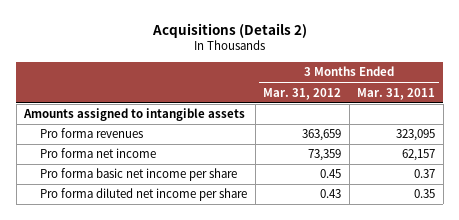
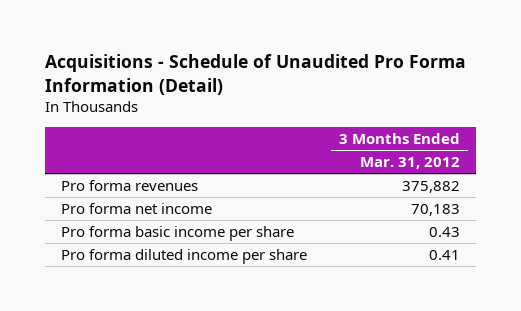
[151,22,307,38] Acquisitions (Details 2) -> [44,54,466,95] Acquisitions - Schedule of Unaudited Pro Forma Information (Detail)
[357,87,436,100] Mar. 31, 2011 -> none
[23,108,246,122] Amounts assigned to intangible assets -> none
[302,129,342,142] 363,659 -> [402,181,461,194] 375,882
[308,149,342,162] 73,359 -> [411,204,461,217] 70,183
[40,168,238,182] Pro forma basic net income per share -> [60,226,294,242] Pro forma basic income per share
[320,169,342,179] 0.45 -> [429,227,461,238] 0.43
[40,188,248,202] Pro forma diluted net income per share -> [60,249,307,265] Pro forma diluted income per share
[320,189,342,199] 0.43 -> [429,250,461,261] 0.41

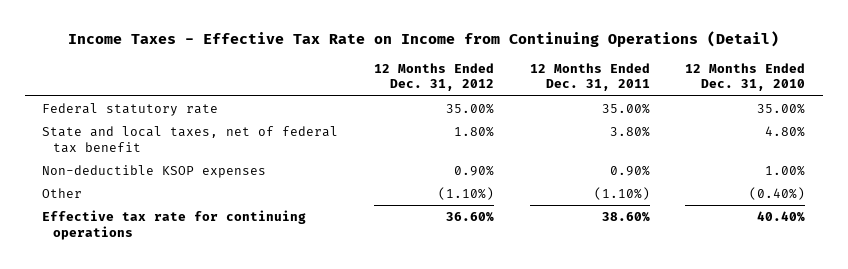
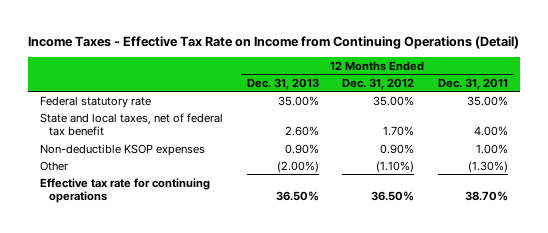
[685,62,806,92] 12 Months Ended Dec. 31, 2010 -> none
none -> [246,77,319,90] Dec. 31, 2013
[454,126,495,138] 1.80% -> [383,126,415,137] 1.70%
[609,126,650,138] 3.80% -> [474,126,509,137] 4.00%
[609,165,650,177] 0.90% -> [476,143,509,154] 1.00%
[593,187,650,201] (1.10%) -> [468,160,509,173] (1.30%)
[446,212,495,223] 36.60% -> [371,191,415,202] 36.50%
[601,212,650,223] 38.60% -> [465,191,509,202] 38.70%

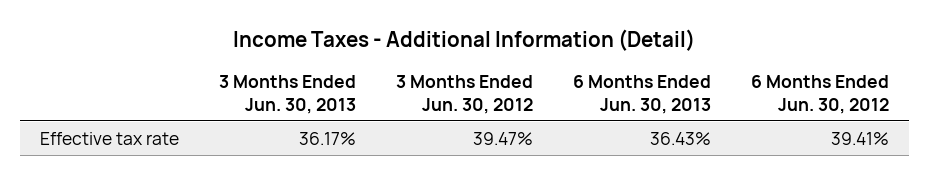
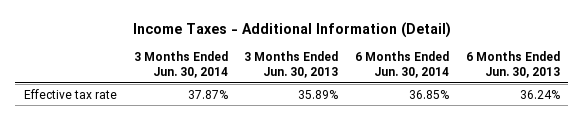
[395,74,533,114] 3 Months Ended Jun. 30, 2012 -> none
[751,74,890,114] 6 Months Ended Jun. 30, 2012 -> none
none -> [133,51,228,79] 3 Months Ended Jun. 30, 2014
none -> [355,51,450,79] 6 Months Ended Jun. 30, 2014
[298,132,356,146] 36.17% -> [298,89,339,99] 35.89%
[650,132,712,146] 36.43% -> [519,89,560,99] 36.24%

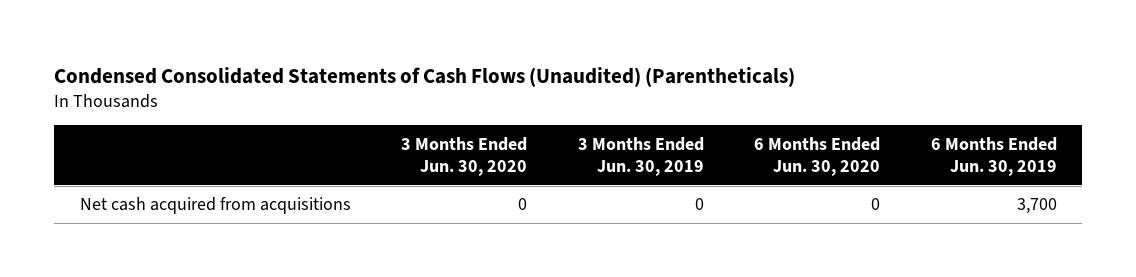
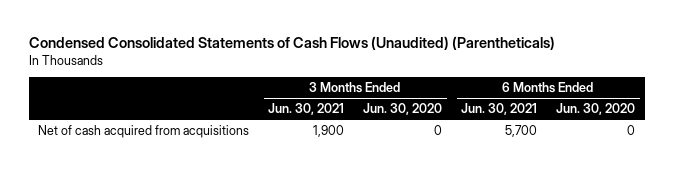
[577,136,704,177] 3 Months Ended Jun. 30, 2019 -> none
[930,136,1057,177] 6 Months Ended Jun. 30, 2019 -> none
none -> [268,103,345,116] Jun. 30, 2021
none -> [461,103,538,116] Jun. 30, 2021
[79,197,351,215] Net cash acquired from acquisitions -> [38,124,250,138] Net of cash acquired from acquisitions

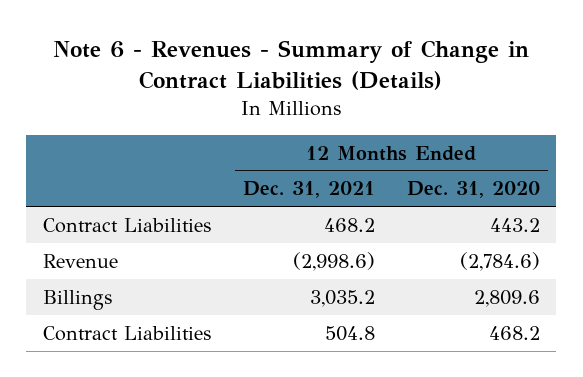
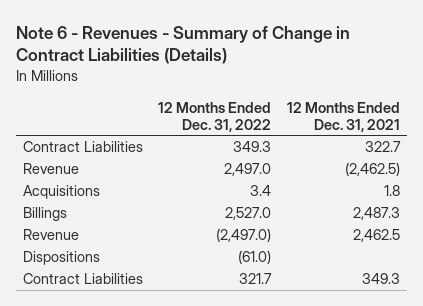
[407,181,541,199] Dec. 31, 2020 -> none
none -> [158,101,272,132] 12 Months Ended Dec. 31, 2022
[323,217,375,232] 468.2 -> [364,141,401,153] 322.7
[292,251,375,271] (2,998.6) -> [344,162,400,177] (2,462.5)
none -> [23,185,101,200] Acquisitions
[309,289,375,307] 3,035.2 -> [352,207,400,221] 2,487.3
none -> [23,229,80,241] Revenue
none -> [23,251,101,266] Dispositions
[324,325,375,341] 504.8 -> [361,273,400,285] 349.3

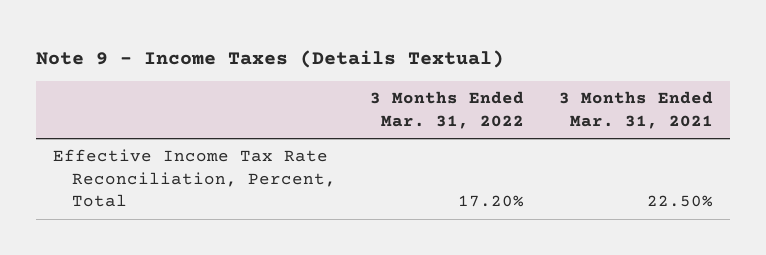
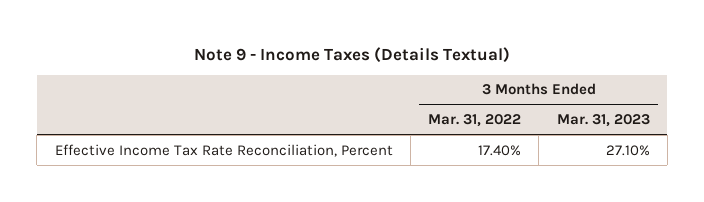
[558,91,713,129] 3 Months Ended Mar. 31, 2021 -> none
none -> [556,113,650,127] Mar. 31, 2023
[53,149,337,208] Effective Income Tax Rate Reconciliation, Percent, Total -> [54,143,393,157] Effective Income Tax Rate Reconciliation, Percent
[458,195,525,208] 17.20% -> [478,144,522,156] 17.40%

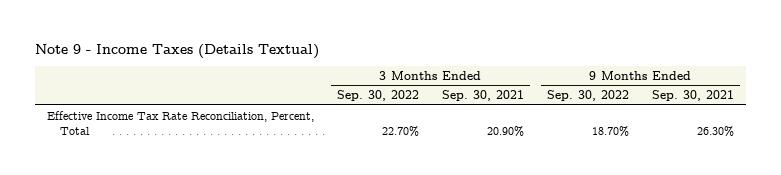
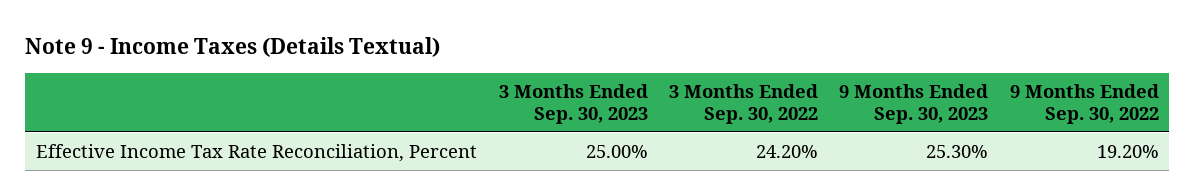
[441,90,524,102] Sep. 30, 2021 -> none
[651,90,734,102] Sep. 30, 2021 -> none
none -> [498,83,648,125] 3 Months Ended Sep. 30, 2023
none -> [839,83,989,125] 9 Months Ended Sep. 30, 2023
[46,110,314,135] Effective Income Tax Rate Reconciliation, Percent, Total -> [36,144,478,163] Effective Income Tax Rate Reconciliation, Percent
[381,125,419,137] 22.70% -> [755,145,818,159] 24.20%
[591,125,629,137] 18.70% -> [1096,145,1159,159] 19.20%

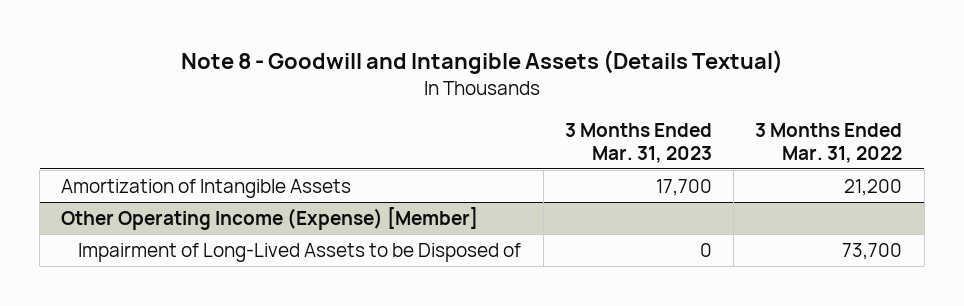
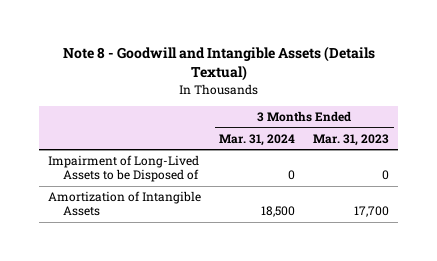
[755,123,903,163] 3 Months Ended Mar. 31, 2022 -> none
none -> [219,133,296,146] Mar. 31, 2024
[61,206,479,230] Other Operating Income (Expense) [Member] -> none
[61,178,352,198] Amortization of Intangible Assets -> [48,191,202,217] Amortization of Intangible Assets

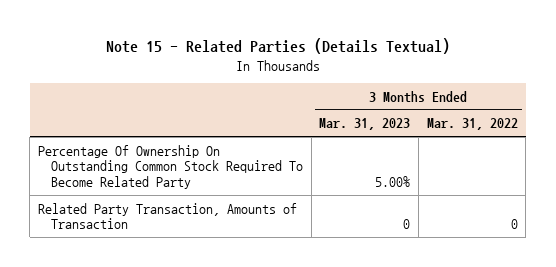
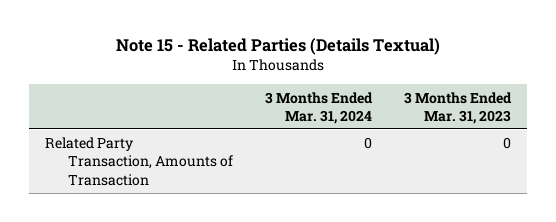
[426,118,518,131] Mar. 31, 2022 -> none
none -> [265,91,374,124] 3 Months Ended Mar. 31, 2024
[38,144,303,190] Percentage Of Ownership On Outstanding Common Stock Required To Become Related Party -> none

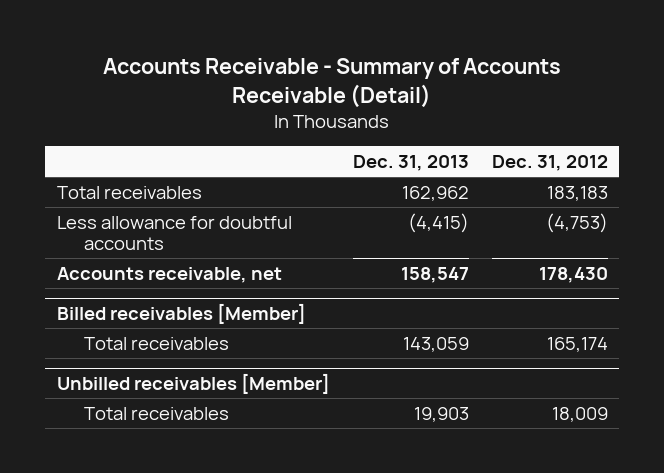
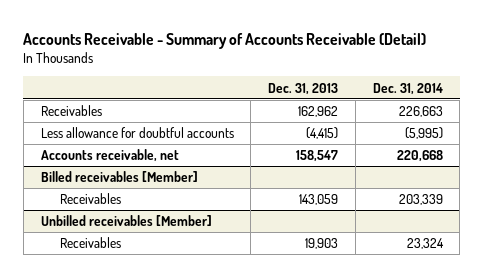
[491,154,608,171] Dec. 31, 2012 -> none
none -> [372,82,443,95] Dec. 31, 2014
[56,185,202,199] Total receivables -> [40,105,102,117] Receivables
[83,336,229,350] Total receivables -> [60,193,122,205] Receivables
[83,406,229,420] Total receivables -> [60,237,122,249] Receivables

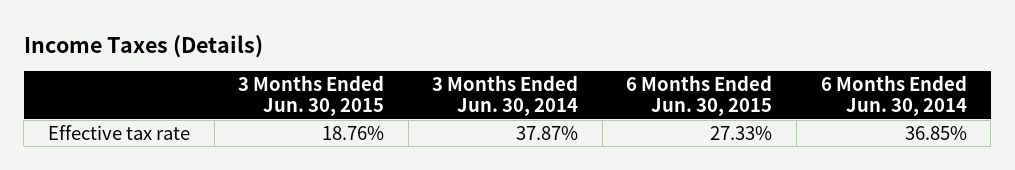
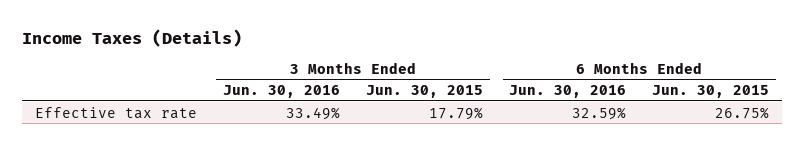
[432,74,579,117] 3 Months Ended Jun. 30, 2014 -> none
[820,74,967,117] 6 Months Ended Jun. 30, 2014 -> none
none -> [222,85,340,99] Jun. 30, 2016
none -> [509,85,627,99] Jun. 30, 2016
[322,125,385,140] 18.76% -> [429,106,484,120] 17.79%
[710,125,773,140] 27.33% -> [715,106,770,119] 26.75%

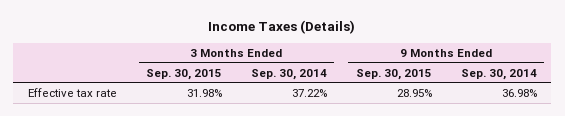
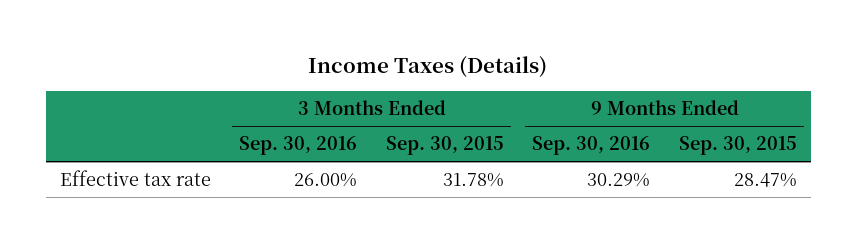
[250,68,327,80] Sep. 30, 2014 -> none
[460,68,537,80] Sep. 30, 2014 -> none
none -> [239,136,358,156] Sep. 30, 2016
none -> [532,136,651,156] Sep. 30, 2016
[186,88,222,97] 31.98% -> [442,173,504,188] 31.78%
[396,88,432,97] 28.95% -> [733,173,797,188] 28.47%

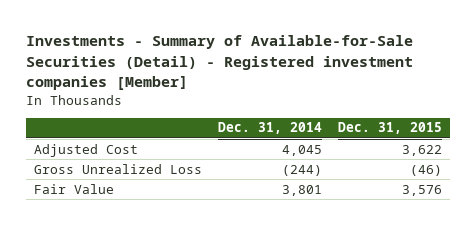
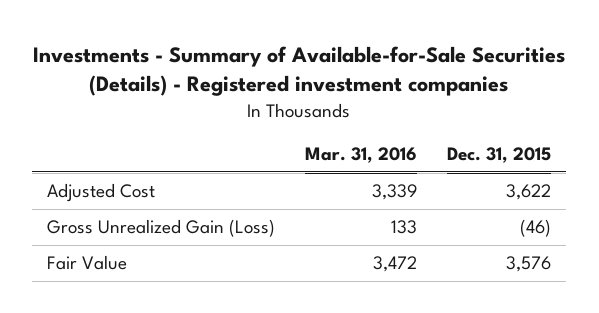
[25,35,413,90] Investments - Summary of Available-for-Sale Securities (Detail) - Registered investment companies [Member] -> [33,45,566,97] Investments - Summary of Available-for-Sale Securities (Details) - Registered investment companies
[218,122,323,135] Dec. 31, 2014 -> none
none -> [305,146,418,163] Mar. 31, 2016
[33,163,202,174] Gross Unrealized Loss -> [47,219,276,238] Gross Unrealized Gain (Loss)

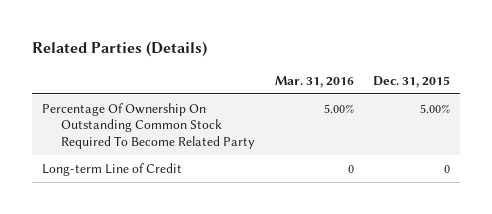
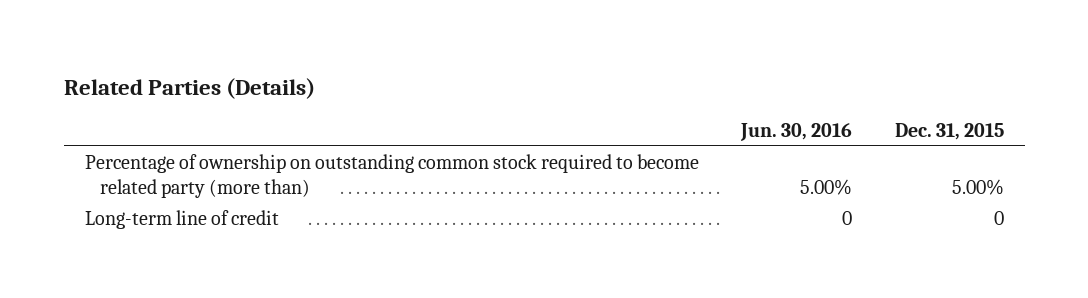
[274,76,354,89] Mar. 31, 2016 -> none
none -> [740,123,853,142] Jun. 30, 2016
[41,102,256,149] Percentage Of Ownership On Outstanding Common Stock Required To Become Related Party -> [84,154,699,199] Percentage of ownership on outstanding common stock required to become related party (more than)
[41,162,182,176] Long-term Line of Credit -> [84,210,279,230] Long-term line of credit

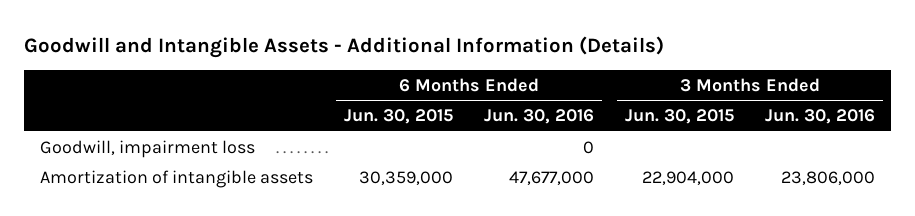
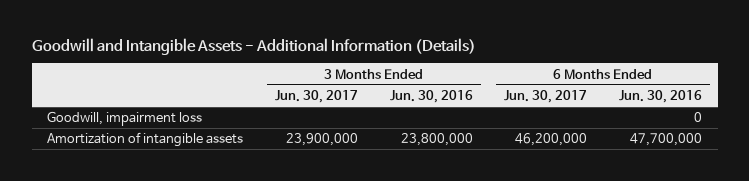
[343,109,453,125] Jun. 30, 2015 -> none
[625,109,735,125] Jun. 30, 2015 -> none
none -> [275,90,359,104] Jun. 30, 2017
none -> [504,90,588,104] Jun. 30, 2017
[508,170,594,185] 47,677,000 -> [629,133,702,147] 47,700,000
[781,170,876,185] 23,806,000 -> [400,133,473,147] 23,800,000

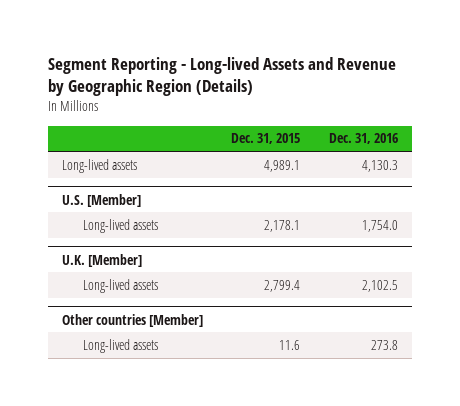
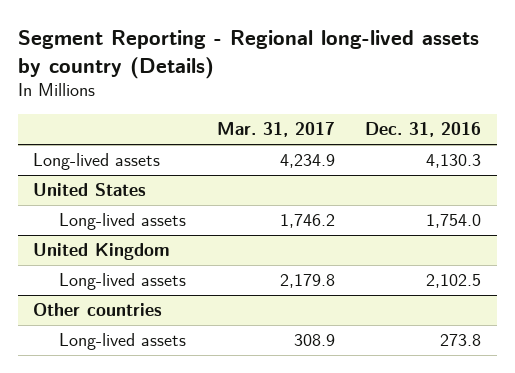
[47,56,396,97] Segment Reporting - Long-lived Assets and Revenue by Geographic Region (Details) -> [17,30,479,79] Segment Reporting - Regional long-lived assets by country (Details)
[231,133,301,145] Dec. 31, 2015 -> none
none -> [216,122,335,138] Mar. 31, 2017
[61,193,141,207] U.S. [Member] -> [33,183,147,197] United States
[61,253,142,267] U.K. [Member] -> [33,243,171,261] United Kingdom
[61,313,203,327] Other countries [Member] -> [33,303,163,317] Other countries

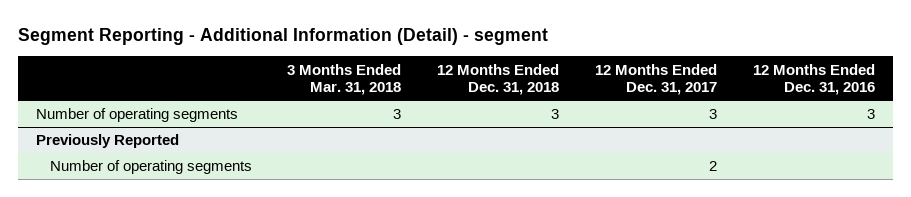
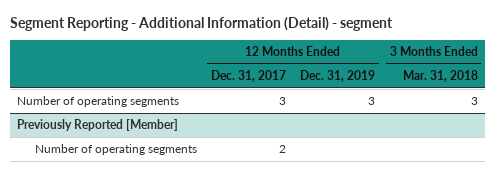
[437,63,560,96] 12 Months Ended Dec. 31, 2018 -> none
[752,63,875,96] 12 Months Ended Dec. 31, 2016 -> none
none -> [300,69,376,82] Dec. 31, 2019
[36,134,180,149] Previously Reported -> [17,119,179,132] Previously Reported [Member]

